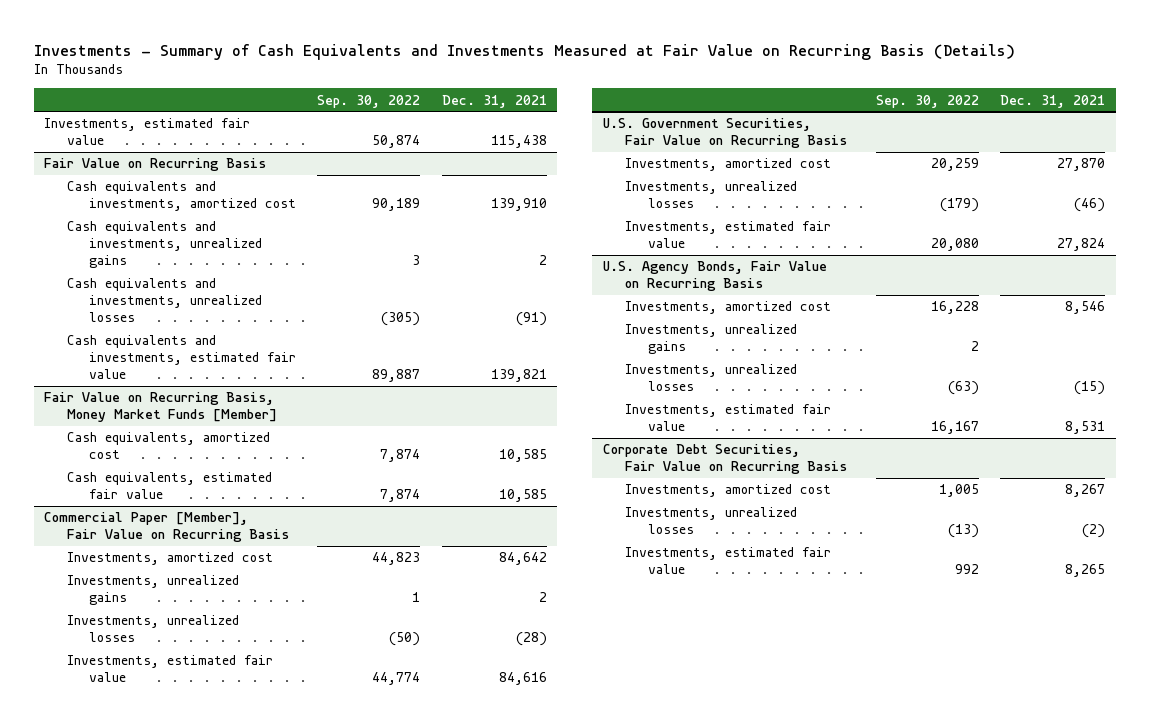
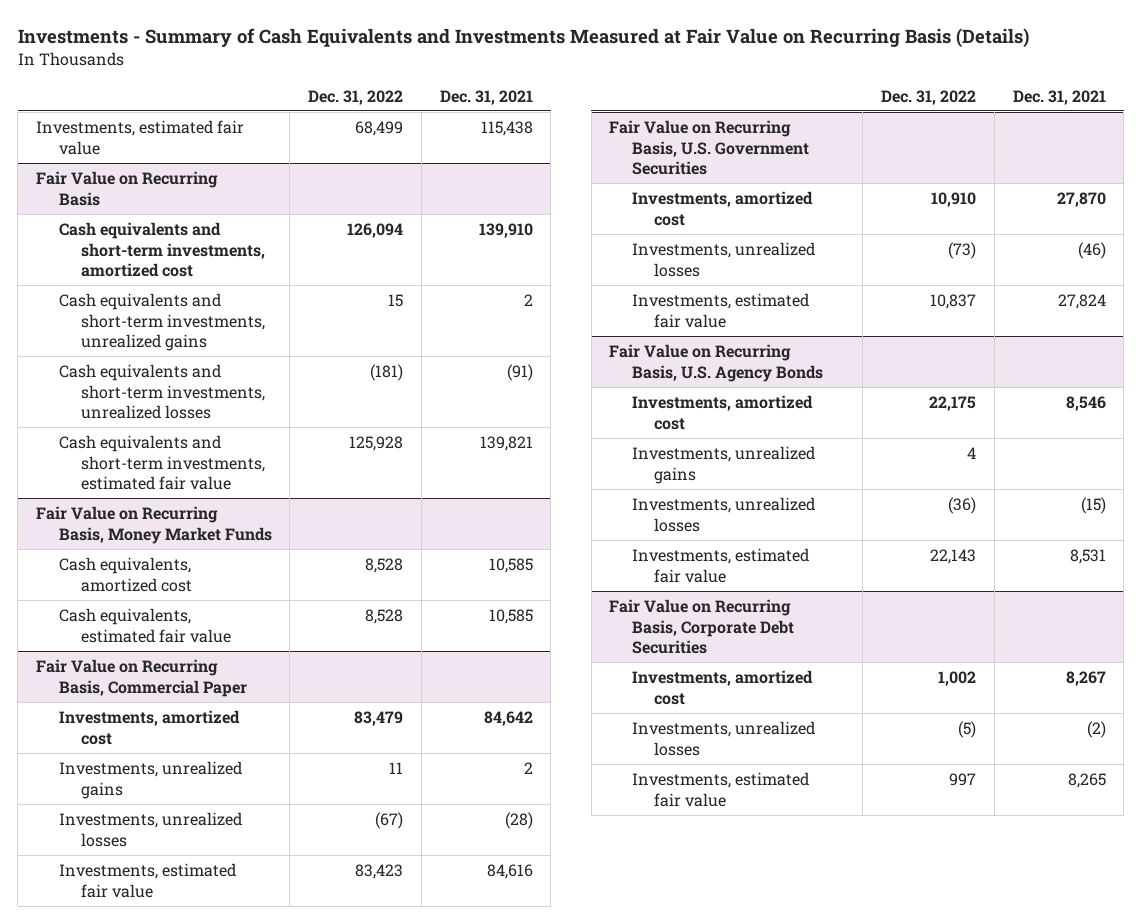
[317,94,421,108] Sep. 30, 2022 -> none
none -> [308,89,404,105] Dec. 31, 2022
[66,181,297,212] Cash equivalents and investments, amortized cost -> [58,221,265,278] Cash equivalents and short-term investments, amortized cost
[66,221,263,269] Cash equivalents and investments, unrealized gains -> [58,292,265,352] Cash equivalents and short-term investments, unrealized gains
[66,278,263,323] Cash equivalents and investments, unrealized losses -> [58,363,265,420] Cash equivalents and short-term investments, unrealized losses
[66,335,297,380] Cash equivalents and investments, estimated fair value -> [58,434,265,491] Cash equivalents and short-term investments, estimated fair value
[44,392,277,423] Fair Value on Recurring Basis, Money Market Funds [Member] -> [36,505,272,544] Fair Value on Recurring Basis, Money Market Funds
[44,512,289,543] Commercial Paper [Member], Fair Value on Recurring Basis -> [36,658,247,697] Fair Value on Recurring Basis, Commercial Paper
[603,118,848,149] U.S. Government Securities, Fair Value on Recurring Basis -> [609,119,809,176] Fair Value on Recurring Basis, U.S. Government Securities
[603,261,828,292] U.S. Agency Bonds, Fair Value on Recurring Basis -> [609,343,823,382] Fair Value on Recurring Basis, U.S. Agency Bonds
[603,444,848,475] Corporate Debt Securities, Fair Value on Recurring Basis -> [609,598,794,655] Fair Value on Recurring Basis, Corporate Debt Securities

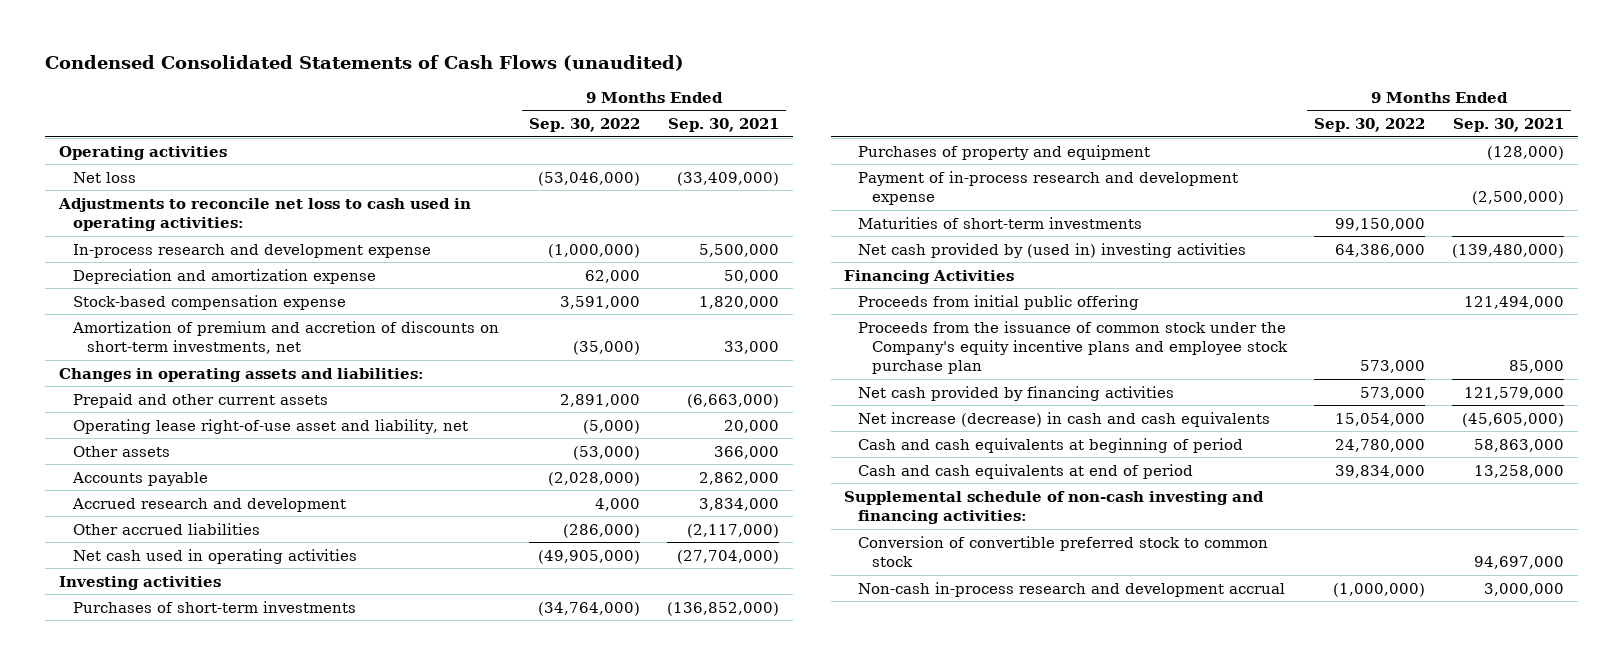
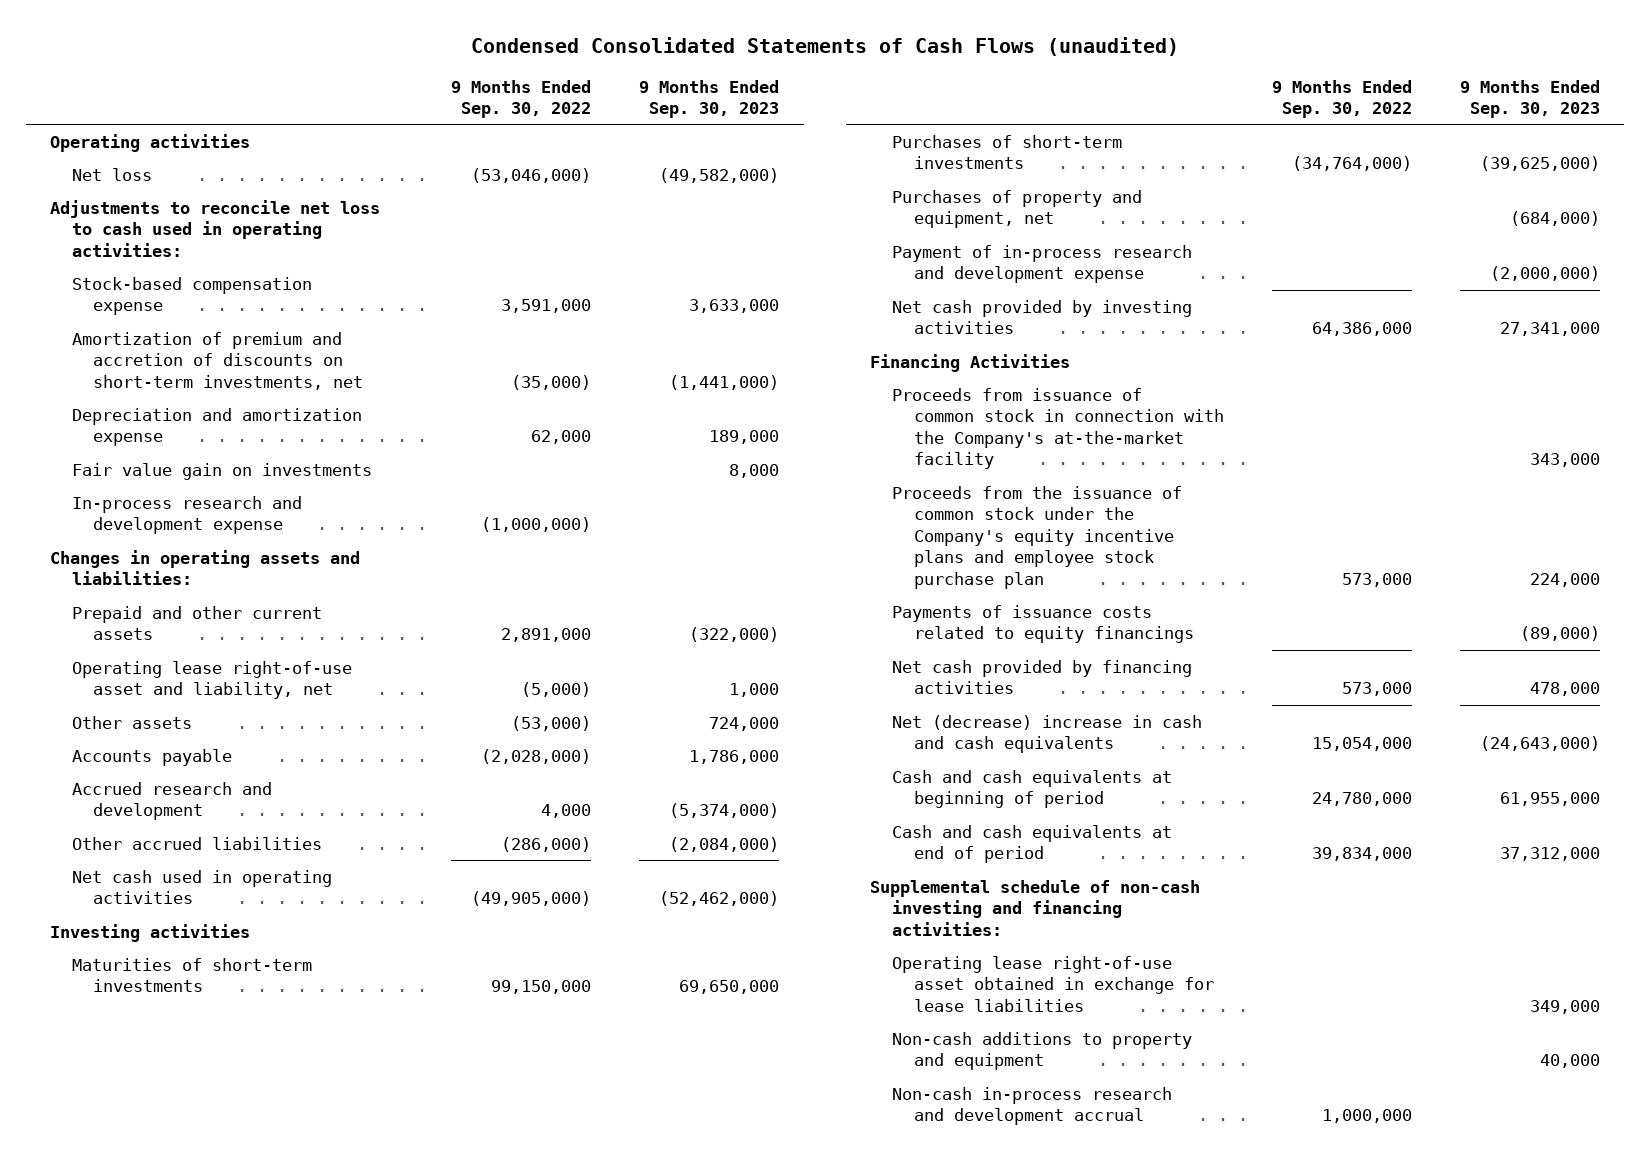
[668,118,780,133] Sep. 30, 2021 -> none
none -> [639,79,780,118] 9 Months Ended Sep. 30, 2023
[72,268,376,284] Depreciation and amortization expense -> [71,407,362,447] Depreciation and amortization expense
none -> [71,462,372,480] Fair value gain on investments
[72,243,431,258] In-process research and development expense -> [71,495,302,535] In-process research and development expense
[858,216,1143,229] Maturities of short-term investments -> [71,957,312,993] Maturities of short-term investments
[858,144,1151,160] Purchases of property and equipment -> [892,189,1143,229] Purchases of property and equipment, net
[858,242,1247,258] Net cash provided by (used in) investing activities -> [892,299,1193,335] Net cash provided by investing activities
[858,294,1140,310] Proceeds from initial public offering -> none
none -> [892,387,1224,470] Proceeds from issuance of common stock in connection with the Company's at-the-market facility
none -> [892,604,1194,644] Payments of issuance costs related to equity financings
[858,411,1271,427] Net increase (decrease) in cash and cash equivalents -> [892,714,1203,754] Net (decrease) increase in cash and cash equivalents
[858,535,1269,567] Conversion of convertible preferred stock to common stock -> none
none -> [892,955,1214,1012] Operating lease right-of-use asset obtained in exchange for lease liabilities
none -> [892,1031,1193,1071] Non-cash additions to property and equipment
[1333,582,1426,597] (1,000,000) -> [1321,1109,1412,1124] 1,000,000

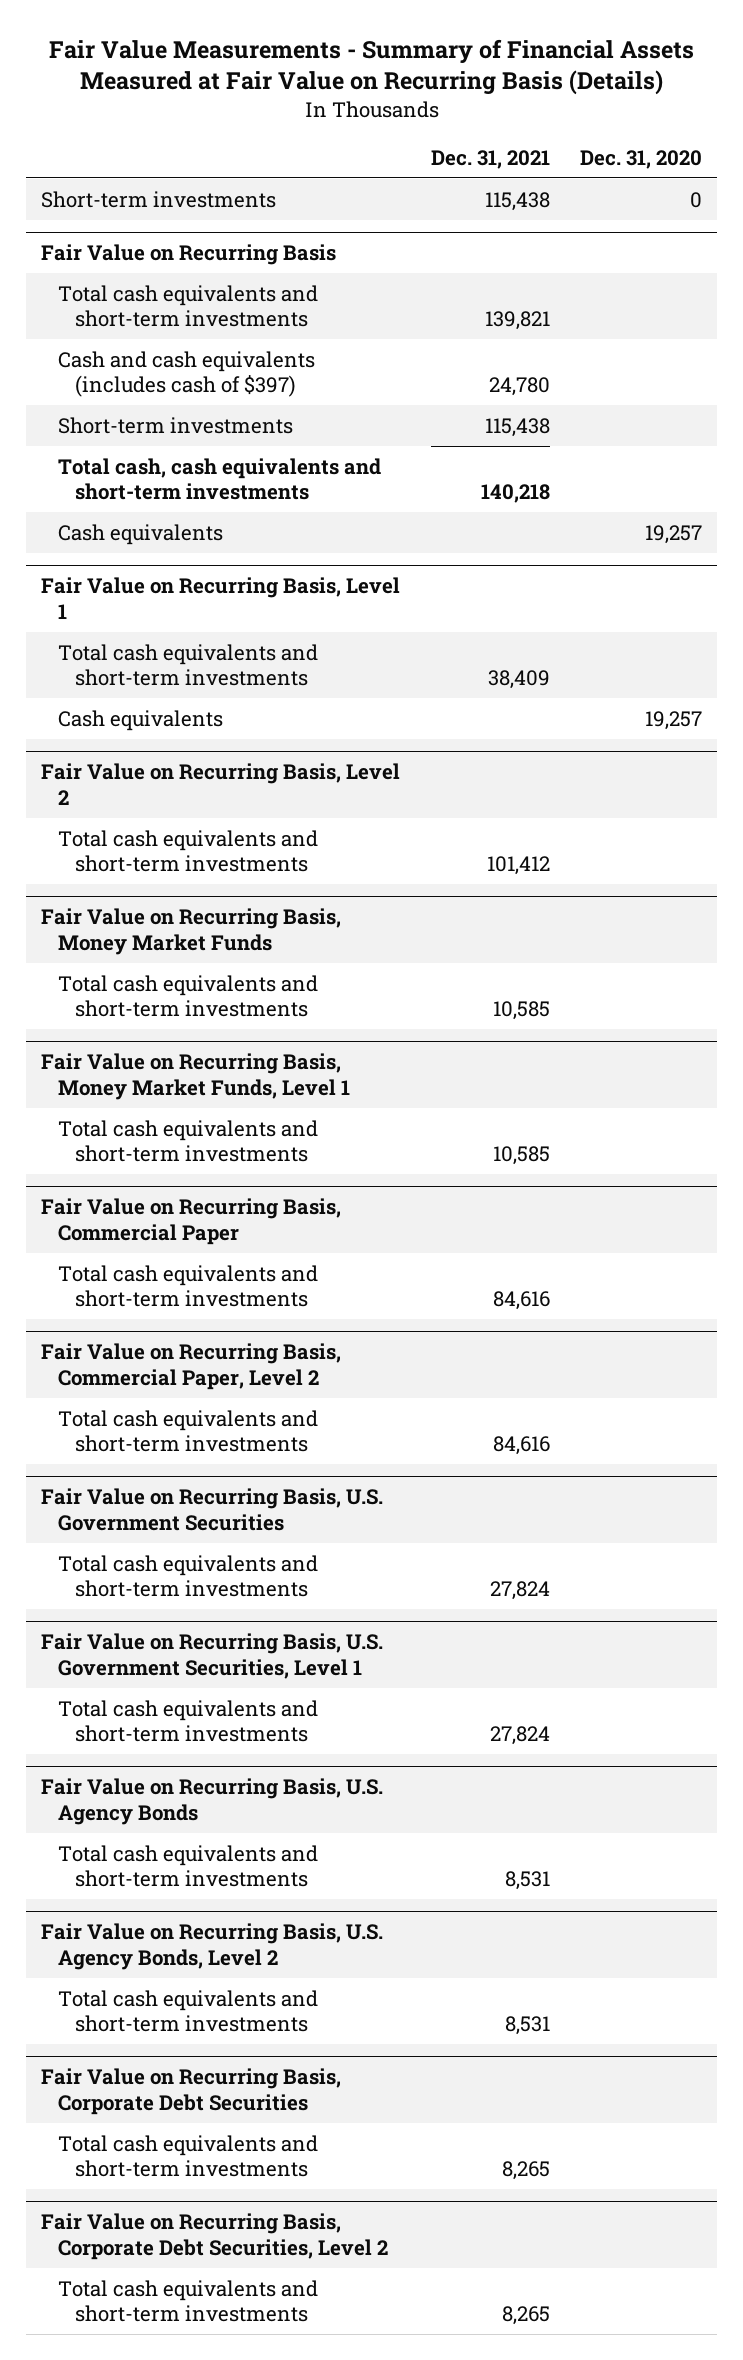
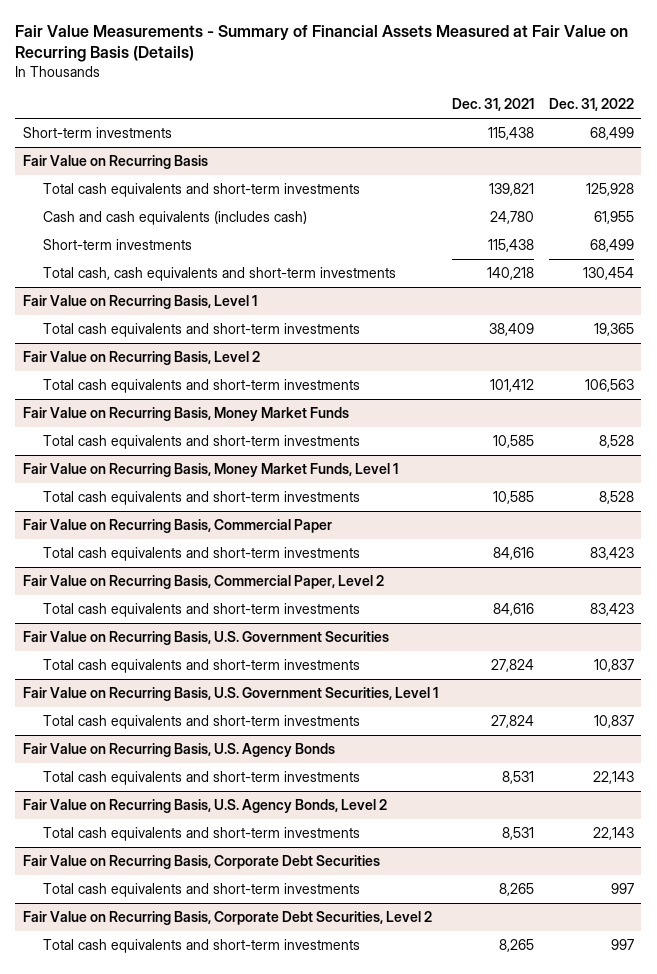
[580,149,703,169] Dec. 31, 2020 -> none
none -> [548,98,634,112] Dec. 31, 2022
[58,350,316,397] Cash and cash equivalents (includes cash of $397) -> [43,210,308,225] Cash and cash equivalents (includes cash)
[58,523,224,545] Cash equivalents -> none
[58,709,224,731] Cash equivalents -> none

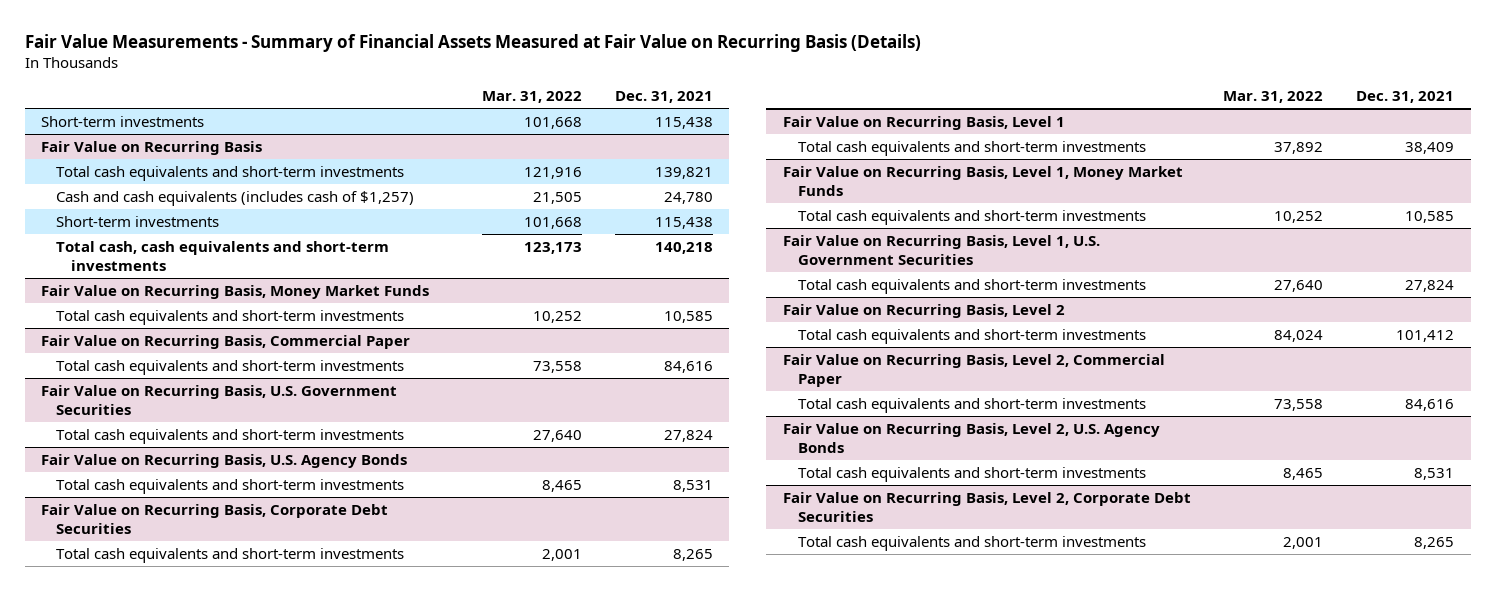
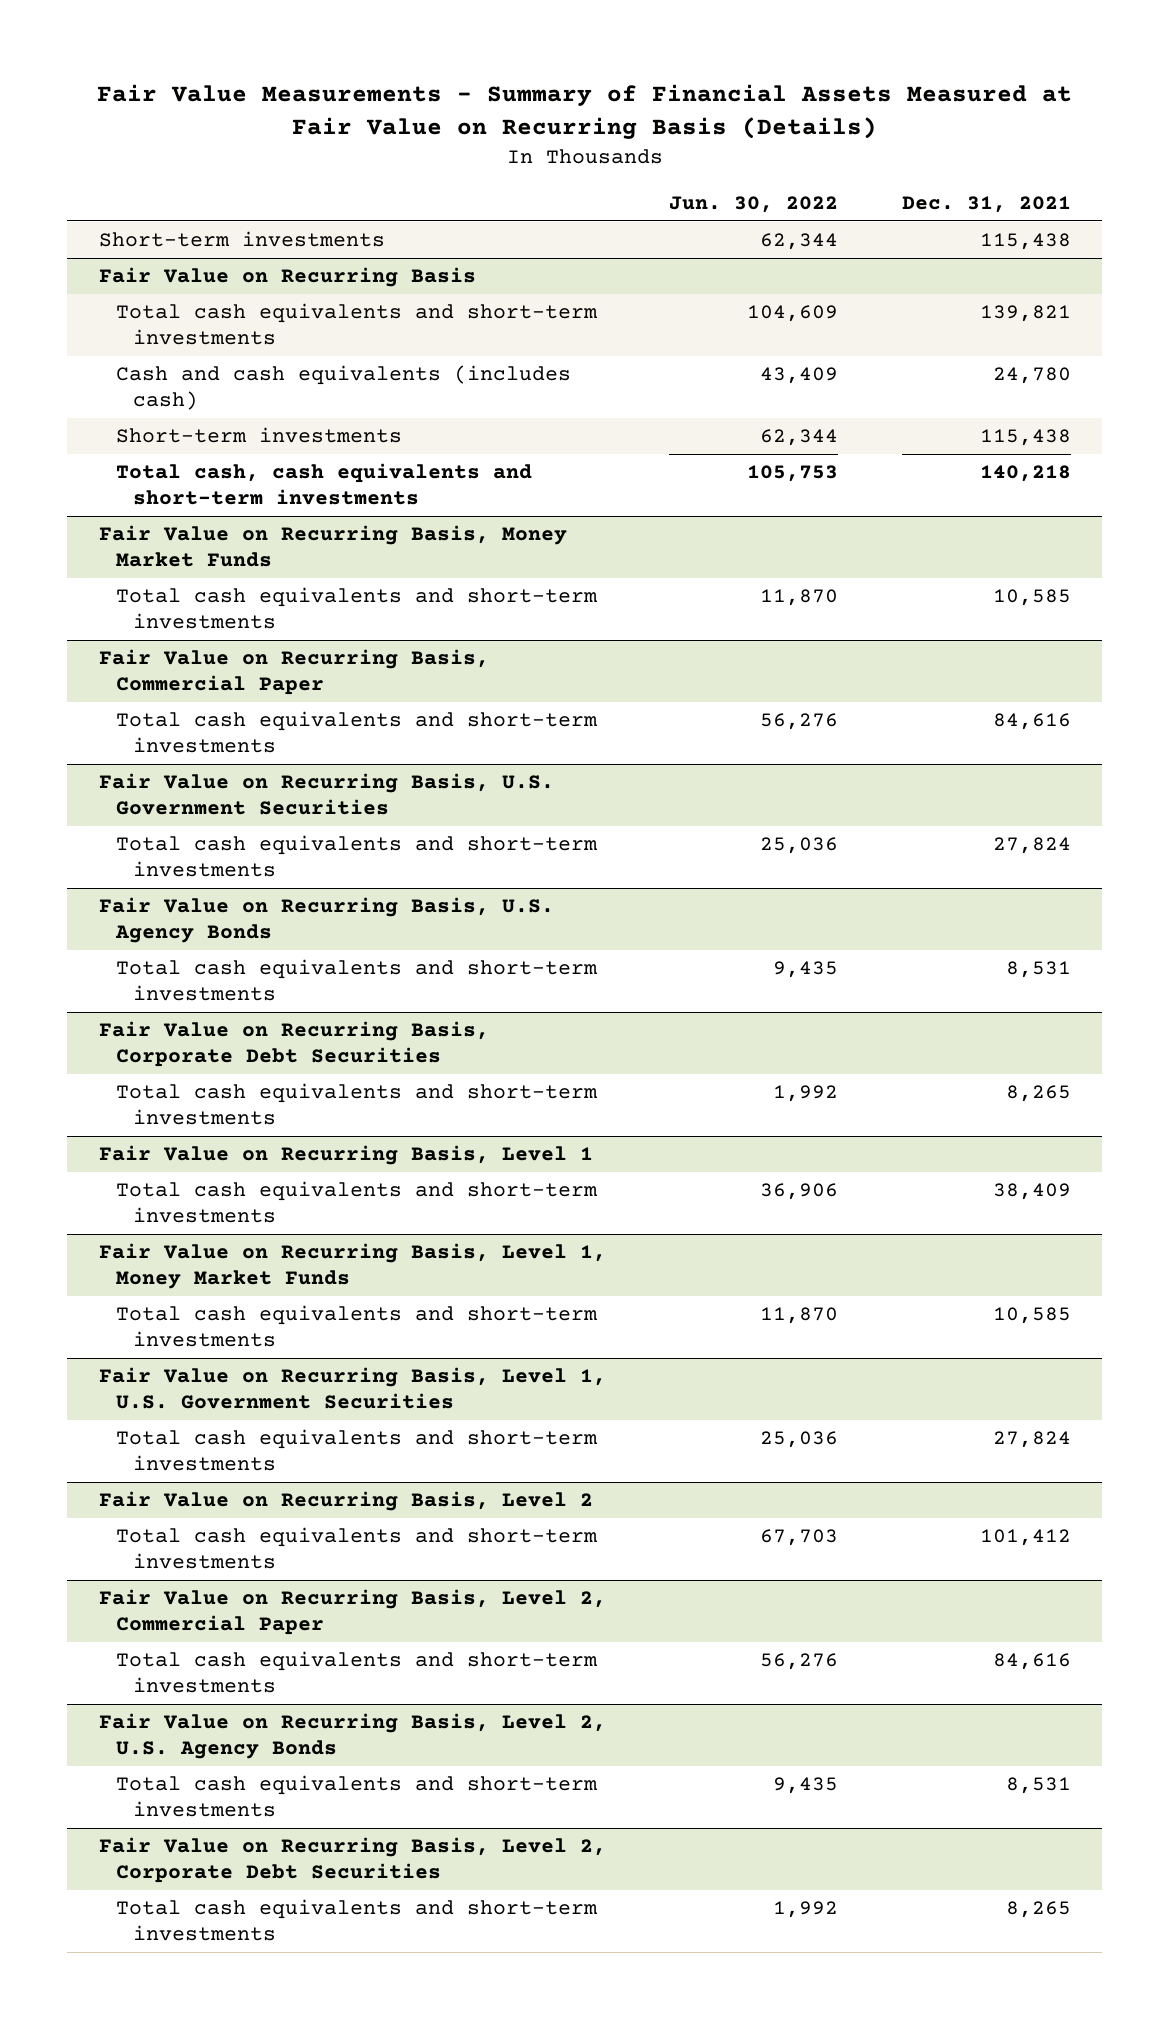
[482,90,583,103] Mar. 31, 2022 -> none
none -> [669,195,839,213] Jun. 30, 2022
[56,190,415,206] Cash and cash equivalents (includes cash of $1,257) -> [115,365,571,411] Cash and cash equivalents (includes cash)

